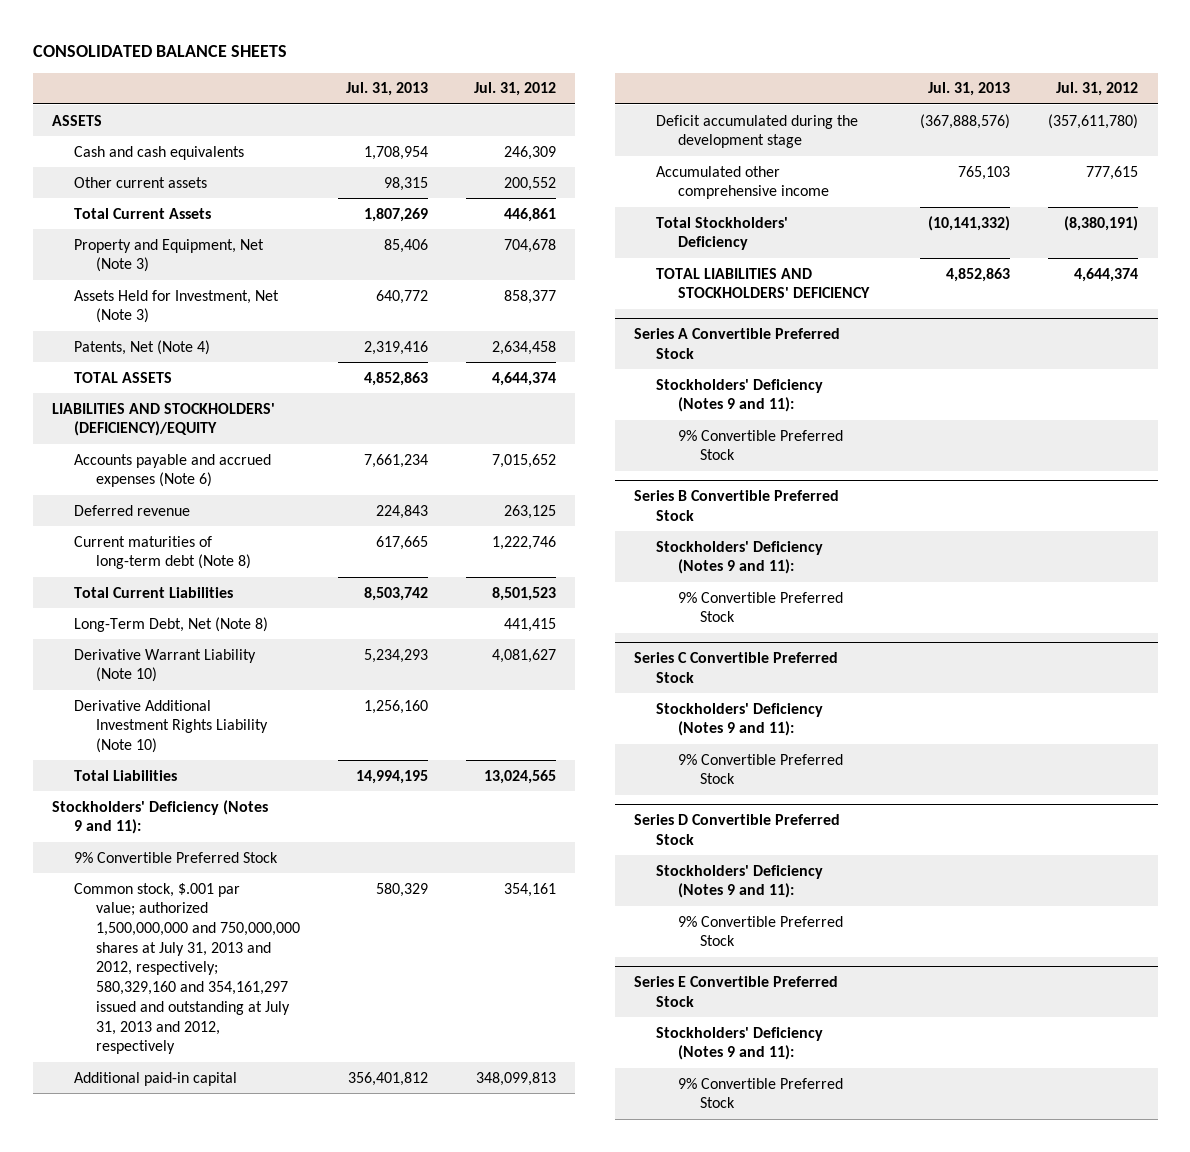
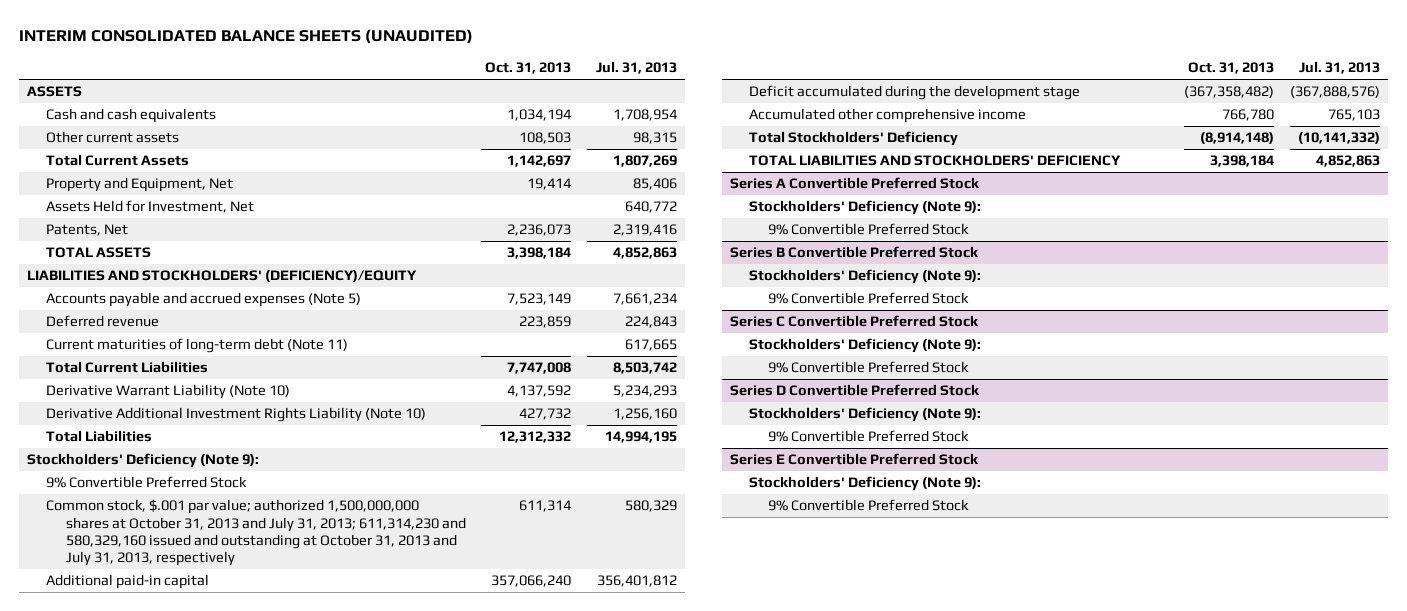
[32,45,287,58] CONSOLIDATED BALANCE SHEETS -> [18,29,473,45] INTERIM CONSOLIDATED BALANCE SHEETS (UNAUDITED)
[474,82,557,97] Jul. 31, 2012 -> none
none -> [485,62,572,75] Oct. 31, 2013
[73,238,264,273] Property and Equipment, Net (Note 3) -> [46,177,234,193] Property and Equipment, Net
[73,289,279,324] Assets Held for Investment, Net (Note 3) -> [46,200,255,214] Assets Held for Investment, Net
[73,339,210,355] Patents, Net (Note 4) -> [46,224,129,237] Patents, Net
[73,453,271,488] Accounts payable and accrued expenses (Note 6) -> [46,292,362,308] Accounts payable and accrued expenses (Note 5)
[73,535,252,570] Current maturities of long-term debt (Note 8) -> [46,338,349,354] Current maturities of long-term debt (Note 11)
[73,616,268,632] Long-Term Debt, Net (Note 8) -> none
[51,799,268,835] Stockholders' Deficiency (Notes 9 and 11): -> [26,453,259,469] Stockholders' Deficiency (Note 9):
[73,882,301,1055] Common stock, $.001 par value; authorized 1,500,000,000 and 750,000,000 shares at July 31, 2013 and 2012, respectively; 580,329,160 and 354,161,297 issued and outstanding at July 31, 2013 and 2012, respectively -> [46,499,466,567] Common stock, $.001 par value; authorized 1,500,000,000 shares at October 31, 2013 and July 31, 2013; 611,314,230 and 580,329,160 issued and outstanding at October 31, 2013 and July 31, 2013, respectively
[656,378,824,413] Stockholders' Deficiency (Notes 9 and 11): -> [749,200,982,216] Stockholders' Deficiency (Note 9):
[656,540,824,575] Stockholders' Deficiency (Notes 9 and 11): -> [749,269,982,285] Stockholders' Deficiency (Note 9):
[656,702,824,737] Stockholders' Deficiency (Notes 9 and 11): -> [749,338,982,354] Stockholders' Deficiency (Note 9):
[656,864,824,899] Stockholders' Deficiency (Notes 9 and 11): -> [749,407,982,423] Stockholders' Deficiency (Note 9):
[656,1026,824,1061] Stockholders' Deficiency (Notes 9 and 11): -> [749,476,982,492] Stockholders' Deficiency (Note 9):

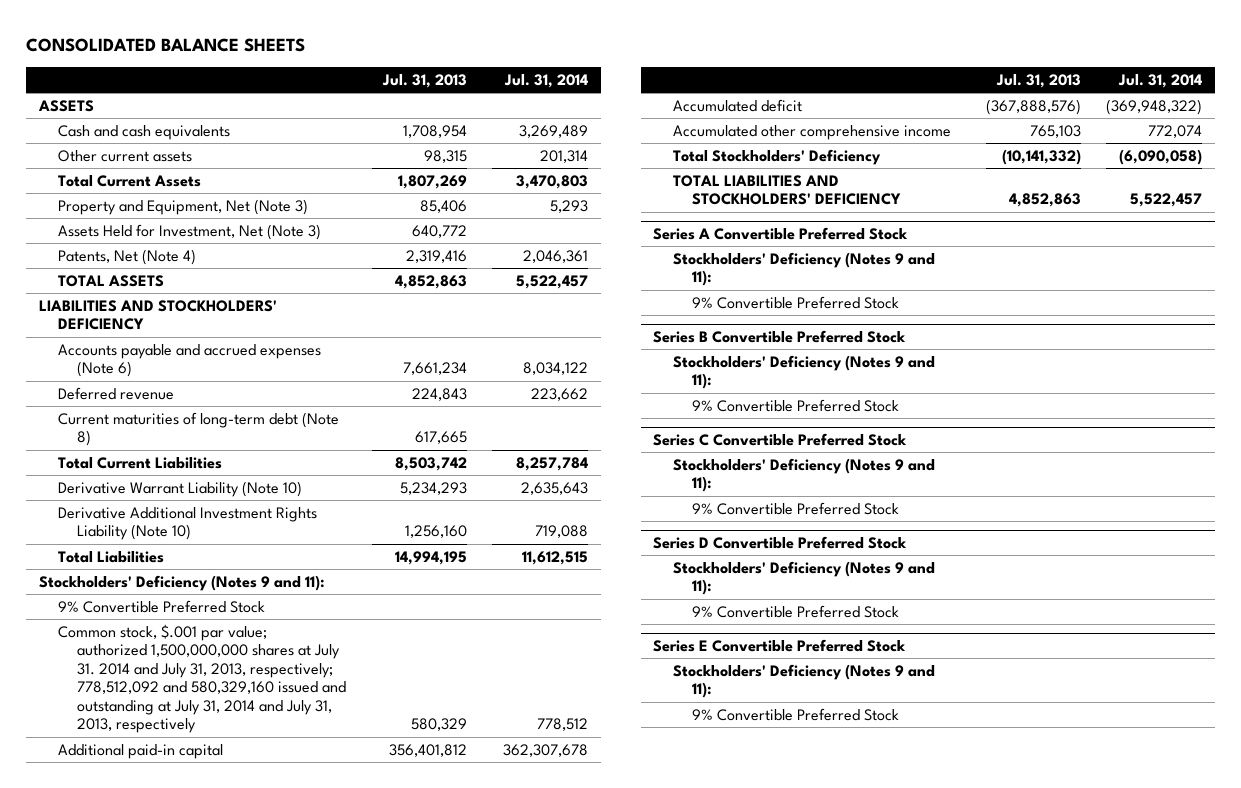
[18,29,473,45] INTERIM CONSOLIDATED BALANCE SHEETS (UNAUDITED) -> [26,38,306,53] CONSOLIDATED BALANCE SHEETS
[485,62,572,75] Oct. 31, 2013 -> none
none -> [503,74,588,89] Jul. 31, 2014
[46,177,234,193] Property and Equipment, Net -> [58,198,309,215] Property and Equipment, Net (Note 3)
[46,200,255,214] Assets Held for Investment, Net -> [58,223,322,240] Assets Held for Investment, Net (Note 3)
[46,224,129,237] Patents, Net -> [58,248,197,265] Patents, Net (Note 4)
[26,270,417,283] LIABILITIES AND STOCKHOLDERS' (DEFICIENCY)/EQUITY -> [38,299,277,331] LIABILITIES AND STOCKHOLDERS' DEFICIENCY
[46,292,362,308] Accounts payable and accrued expenses (Note 5) -> [58,343,322,378] Accounts payable and accrued expenses (Note 6)
[46,338,349,354] Current maturities of long-term debt (Note 11) -> [58,411,340,447] Current maturities of long-term debt (Note 8)
[26,453,259,469] Stockholders' Deficiency (Note 9): -> [38,574,325,591] Stockholders' Deficiency (Notes 9 and 11):
[46,499,466,567] Common stock, $.001 par value; authorized 1,500,000,000 shares at October 31, 2013 and July 31, 2013; 611,314,230 and 580,329,160 issued and outstanding at October 31, 2013 and July 31, 2013, respectively -> [58,623,347,734] Common stock, $.001 par value; authorized 1,500,000,000 shares at July 31. 2014 and July 31, 2013, respectively; 778,512,092 and 580,329,160 issued and outstanding at July 31, 2014 and July 31, 2013, respectively
[749,85,1081,101] Deficit accumulated during the development stage -> [672,98,802,112] Accumulated deficit
[749,200,982,216] Stockholders' Deficiency (Note 9): -> [672,251,935,287] Stockholders' Deficiency (Notes 9 and 11):
[749,269,982,285] Stockholders' Deficiency (Note 9): -> [672,354,935,390] Stockholders' Deficiency (Notes 9 and 11):
[749,338,982,354] Stockholders' Deficiency (Note 9): -> [672,457,935,493] Stockholders' Deficiency (Notes 9 and 11):
[749,407,982,423] Stockholders' Deficiency (Note 9): -> [672,560,935,596] Stockholders' Deficiency (Notes 9 and 11):
[749,476,982,492] Stockholders' Deficiency (Note 9): -> [672,663,935,699] Stockholders' Deficiency (Notes 9 and 11):

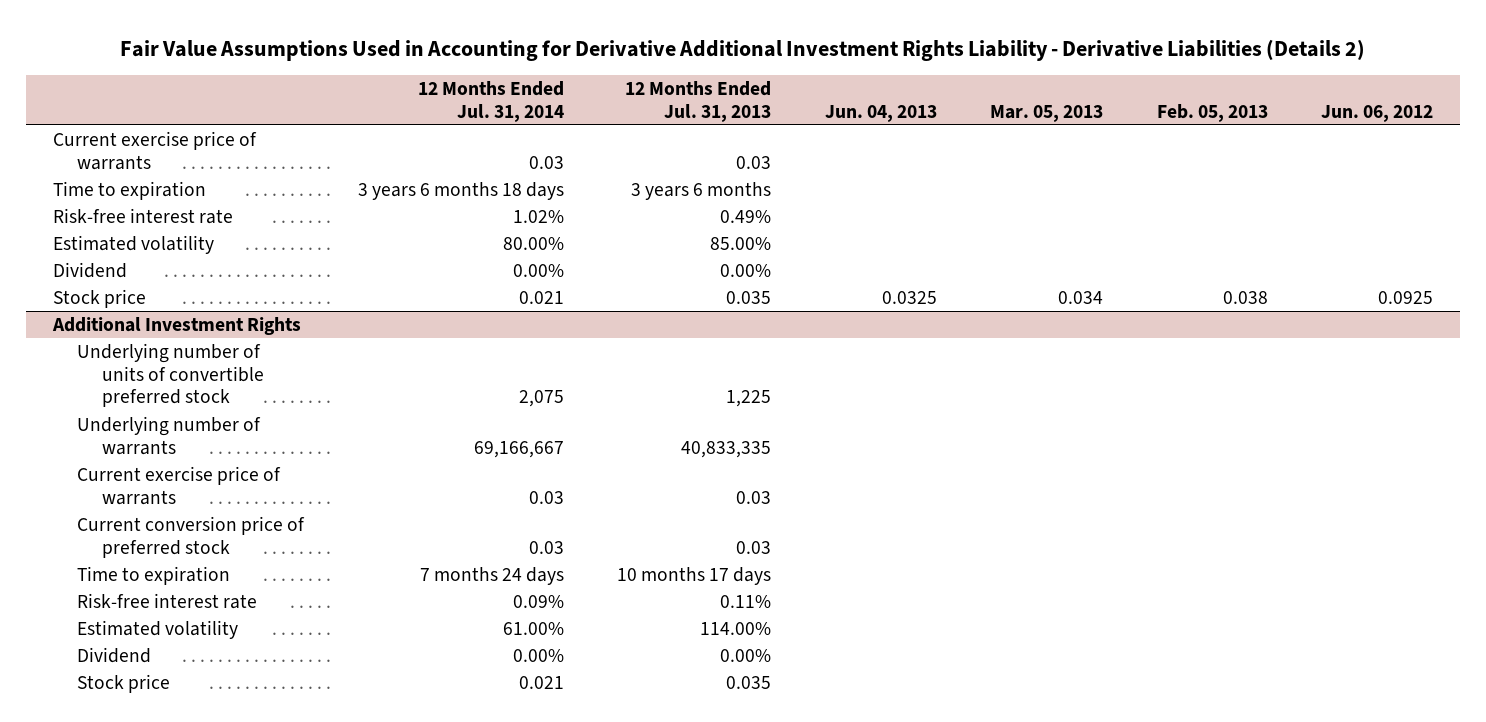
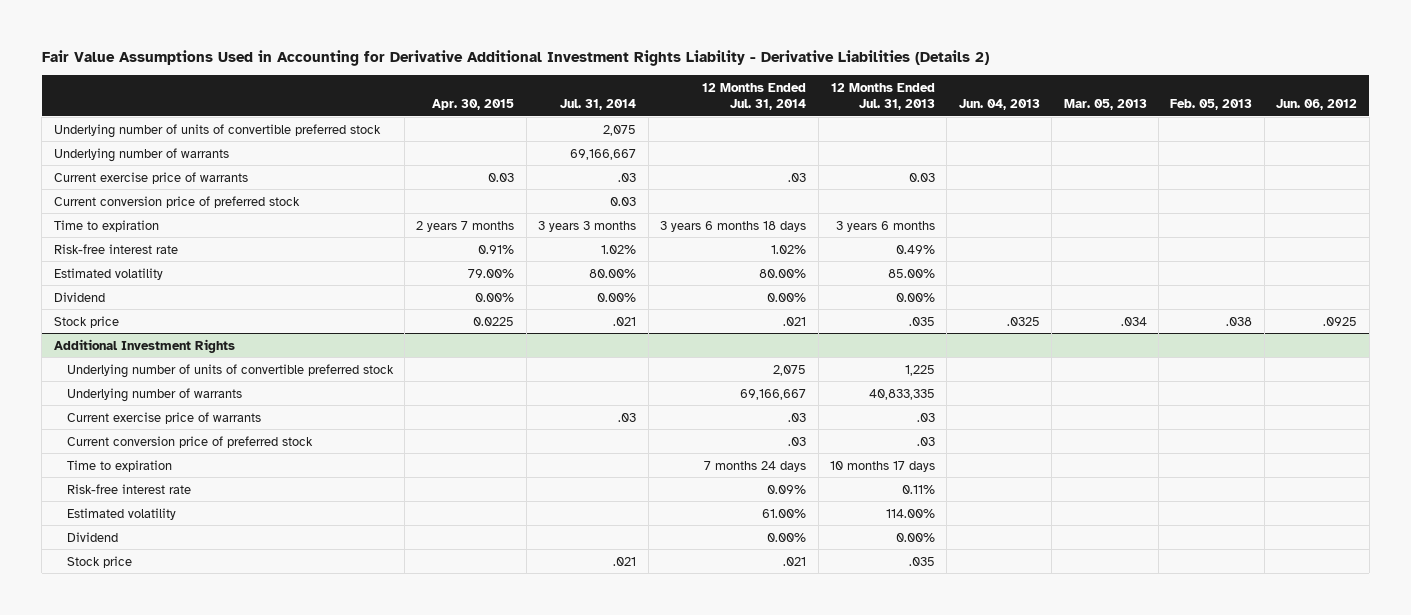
none -> [432,99,515,111] Apr. 30, 2015
none -> [560,99,637,111] Jul. 31, 2014
none -> [53,123,381,138] Underlying number of units of convertible preferred stock
none -> [53,147,229,162] Underlying number of warrants
[528,155,564,169] 0.03 -> [788,172,807,182] .03
none -> [53,195,300,208] Current conversion price of preferred stock
[518,291,564,305] 0.021 -> [783,316,807,326] .021
[726,291,772,305] 0.035 -> [908,316,935,326] .035
[881,291,937,305] 0.0325 -> [1006,316,1040,326] .0325
[1058,291,1104,305] 0.034 -> [1120,316,1147,326] .034
[1222,291,1268,305] 0.038 -> [1226,316,1253,326] .038
[1378,291,1434,305] 0.0925 -> [1323,316,1358,326] .0925
[528,490,564,504] 0.03 -> [788,412,807,422] .03
[736,490,772,504] 0.03 -> [916,412,935,422] .03
[528,540,564,554] 0.03 -> [788,436,807,446] .03
[736,540,772,554] 0.03 -> [916,436,935,446] .03
[518,676,564,690] 0.021 -> [783,556,807,566] .021
[726,676,772,690] 0.035 -> [908,556,935,566] .035

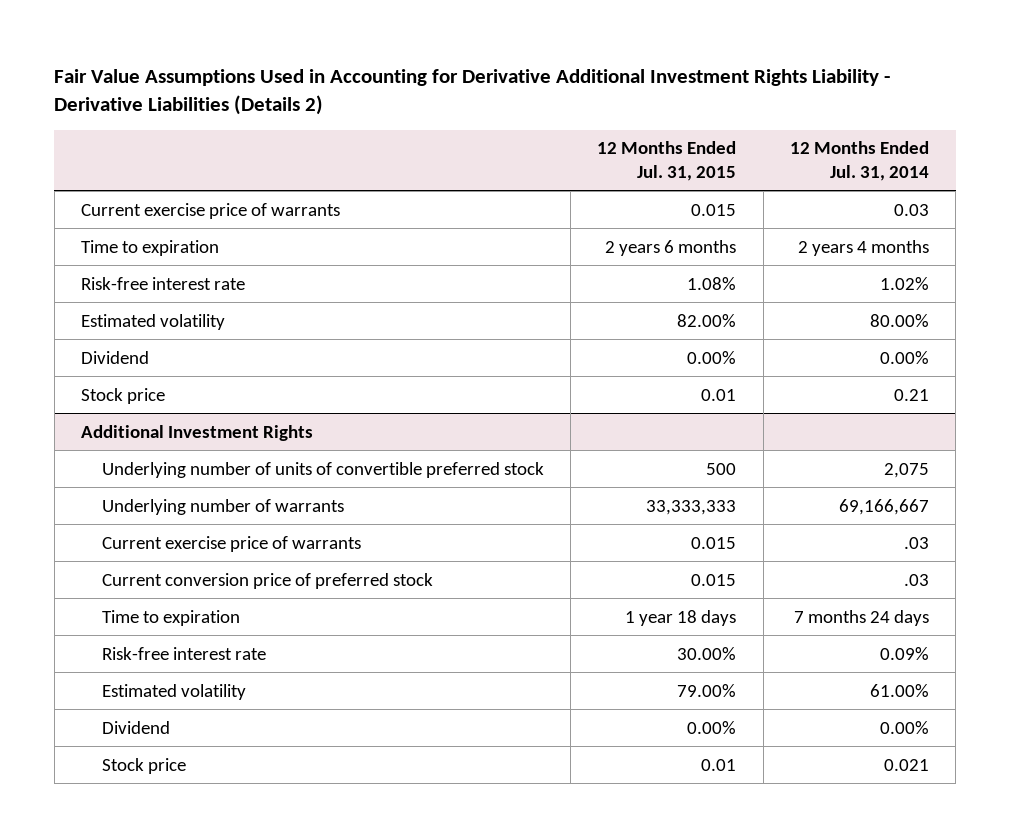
[432,99,515,111] Apr. 30, 2015 -> none
[560,99,637,111] Jul. 31, 2014 -> none
[830,82,935,111] 12 Months Ended Jul. 31, 2013 -> none
[958,99,1040,111] Jun. 04, 2013 -> none
[1063,99,1147,111] Mar. 05, 2013 -> none
[1170,99,1253,111] Feb. 05, 2013 -> none
[1276,99,1358,111] Jun. 06, 2012 -> none
none -> [597,141,737,181] 12 Months Ended Jul. 31, 2015
[53,123,381,138] Underlying number of units of convertible preferred stock -> none
[53,147,229,162] Underlying number of warrants -> none
[53,195,300,208] Current conversion price of preferred stock -> none
[788,172,807,182] .03 -> [893,203,929,216] 0.03
[660,220,807,232] 3 years 6 months 18 days -> [797,239,929,256] 2 years 4 months
[783,316,807,326] .021 -> [893,388,929,401] 0.21
[783,556,807,566] .021 -> [883,758,929,771] 0.021

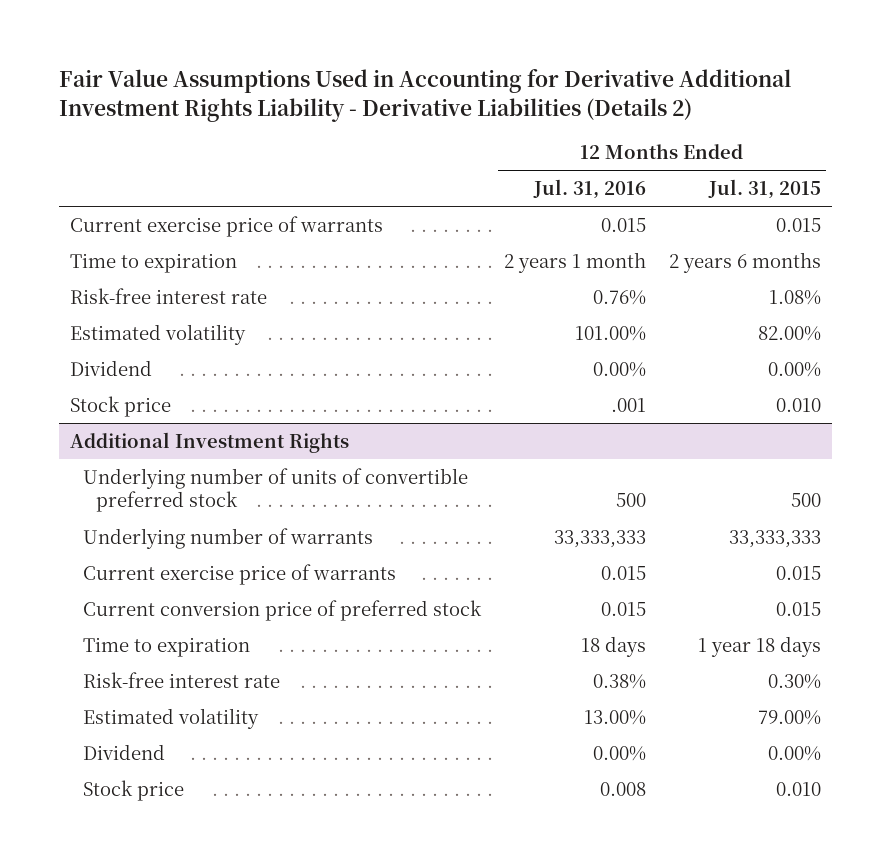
[789,141,929,181] 12 Months Ended Jul. 31, 2014 -> none
none -> [532,178,646,199] Jul. 31, 2016
[701,388,737,401] 0.01 -> [775,397,821,412] 0.010
[677,646,737,660] 30.00% -> [767,673,821,689] 0.30%
[701,758,737,771] 0.01 -> [775,781,821,796] 0.010

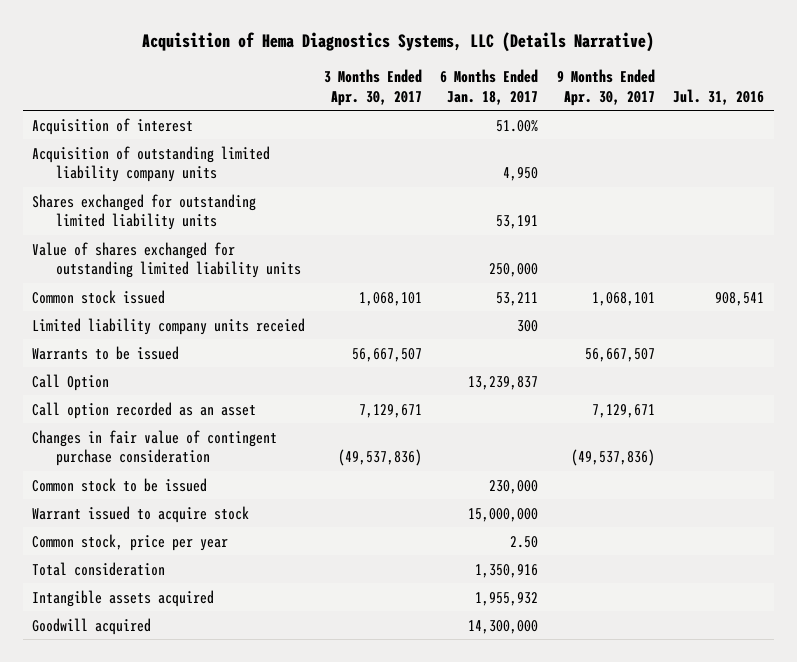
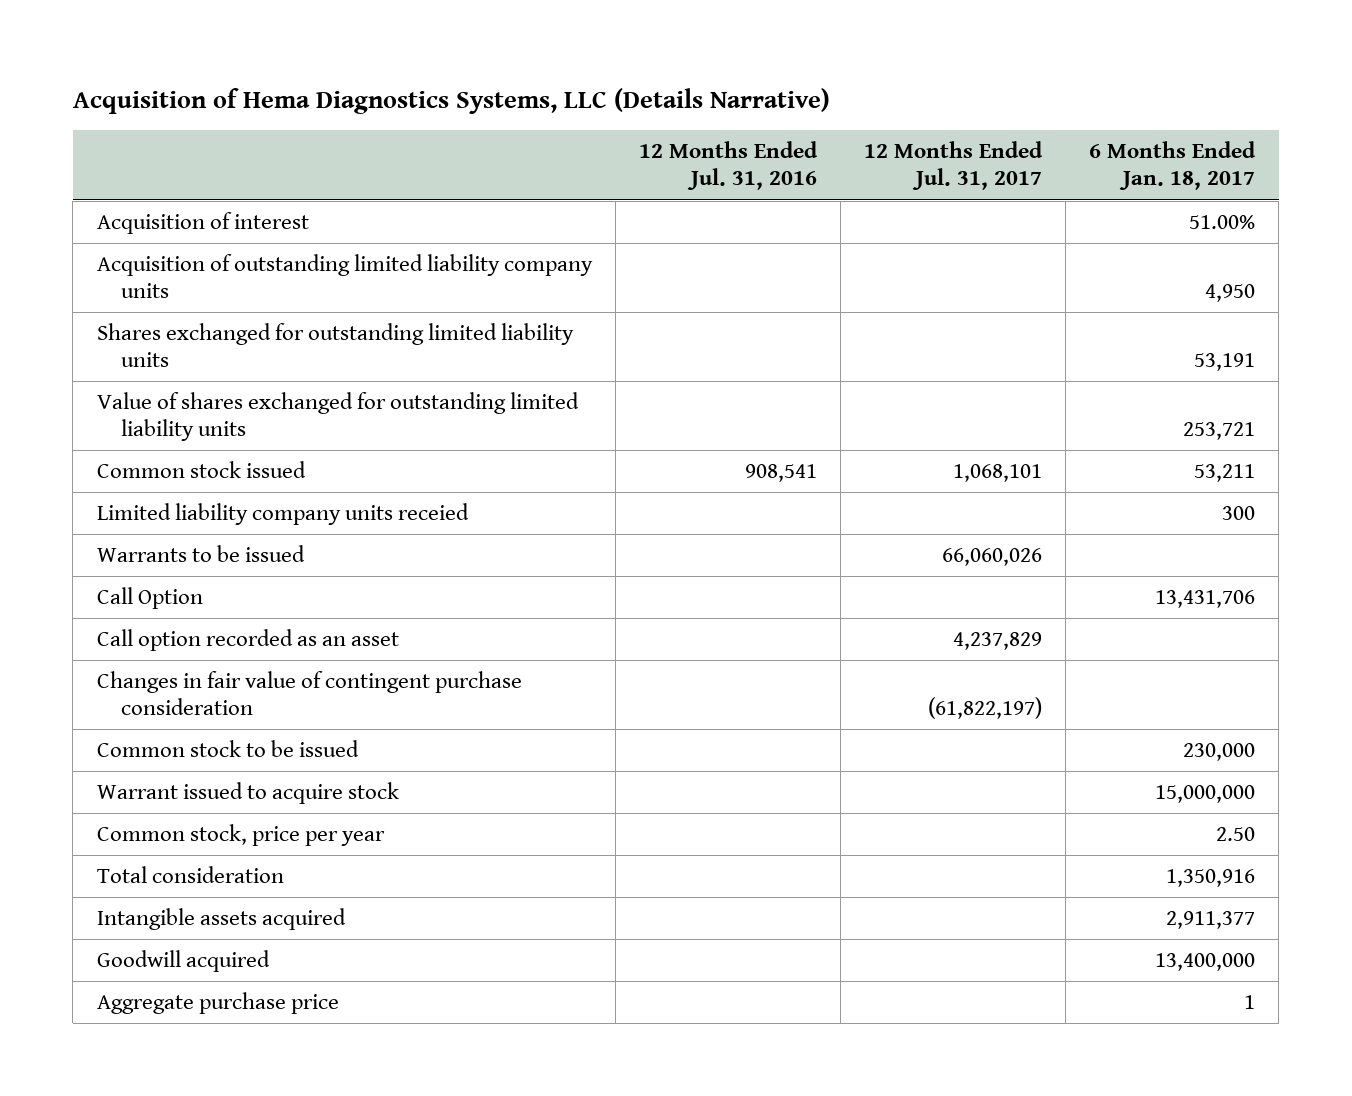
[323,69,422,106] 3 Months Ended Apr. 30, 2017 -> none
[556,69,655,106] 9 Months Ended Apr. 30, 2017 -> none
[673,88,765,105] Jul. 31, 2016 -> none
none -> [638,141,818,191] 12 Months Ended Jul. 31, 2016
none -> [863,141,1043,191] 12 Months Ended Jul. 31, 2017
[489,263,539,278] 250,000 -> [1183,422,1256,441] 253,721
[468,375,539,390] 13,239,837 -> [1155,590,1256,609] 13,431,706
[475,591,539,606] 1,955,932 -> [1166,911,1256,930] 2,911,377
[468,619,539,634] 14,300,000 -> [1155,953,1256,972] 13,400,000
none -> [96,992,339,1015] Aggregate purchase price

